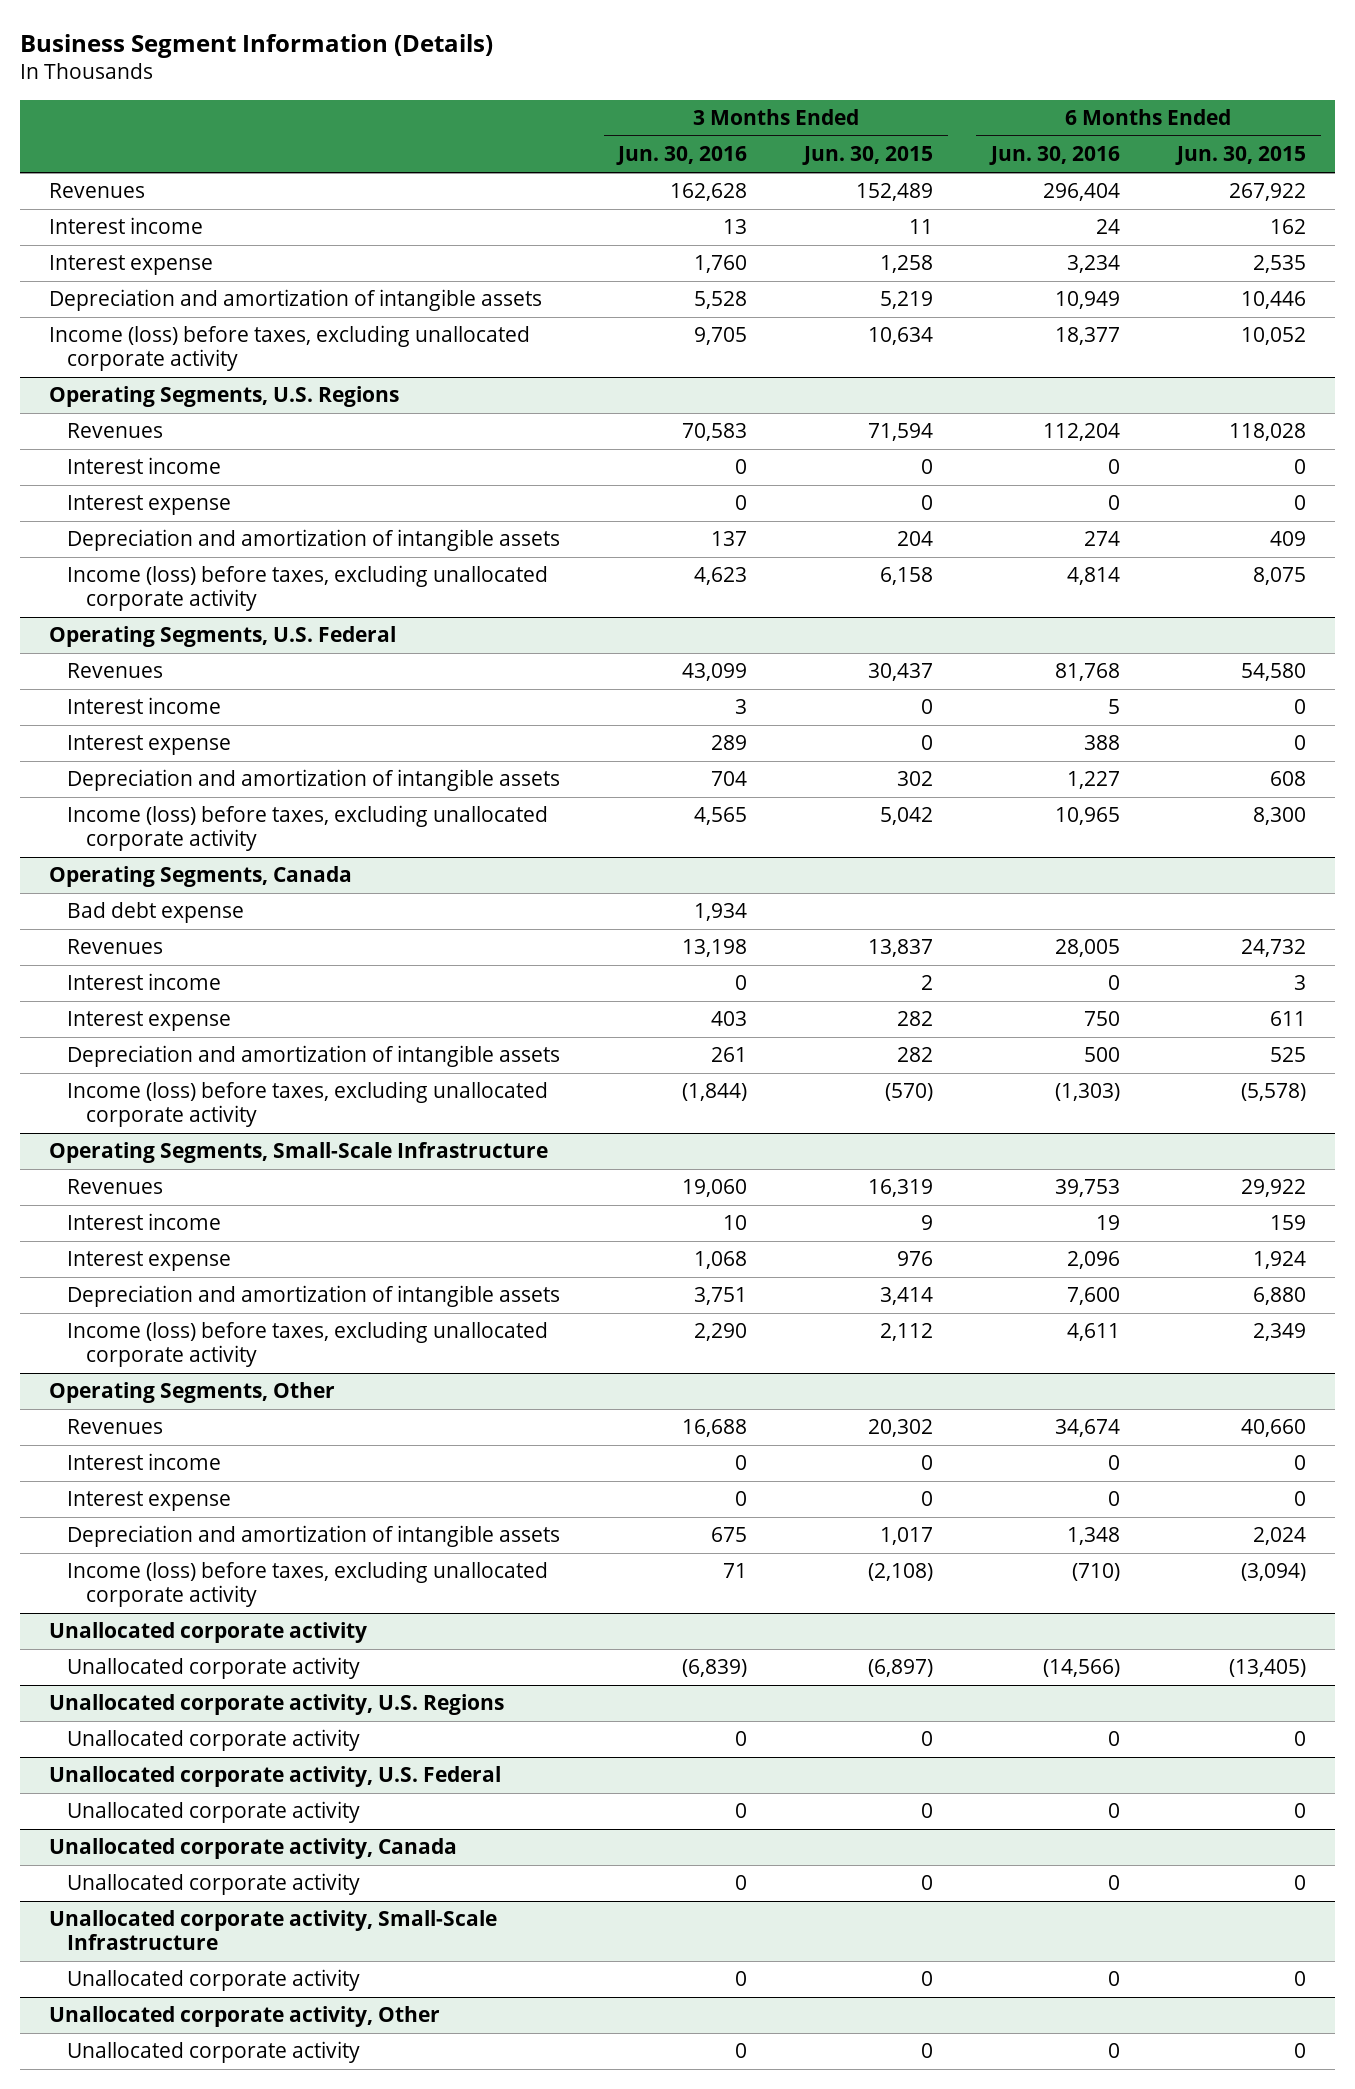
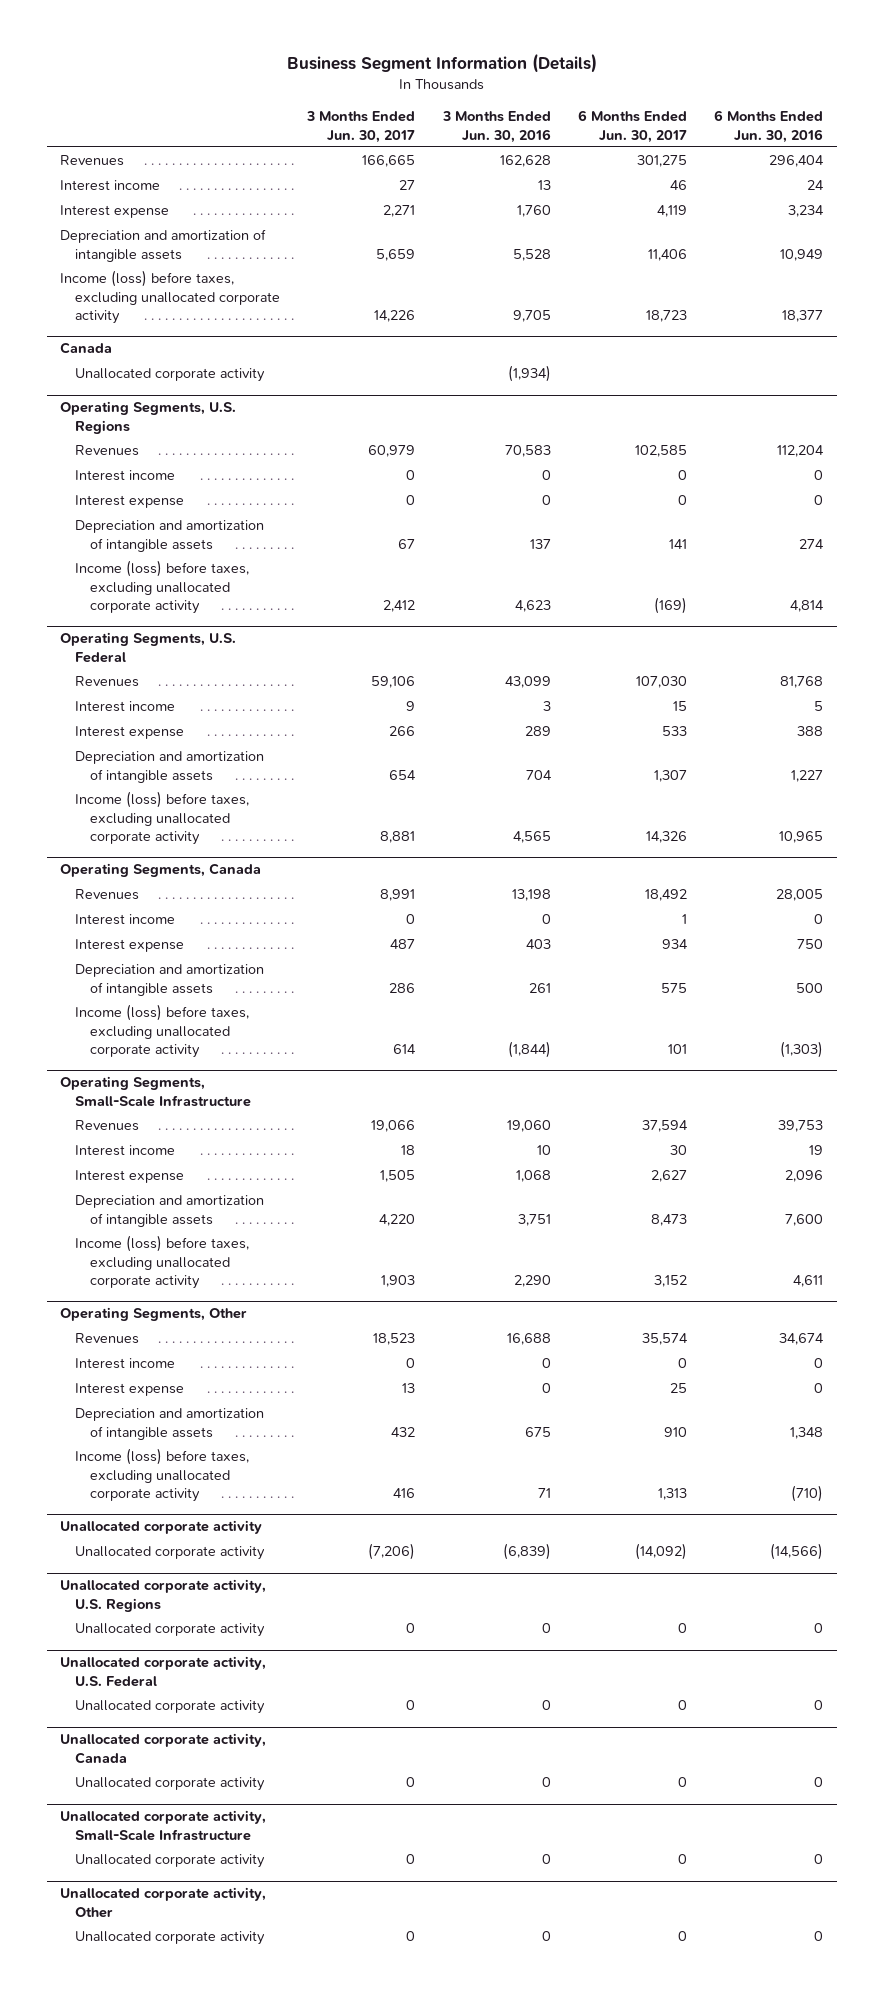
[802,146,934,166] Jun. 30, 2015 -> none
[1175,146,1307,166] Jun. 30, 2015 -> none
none -> [306,111,416,143] 3 Months Ended Jun. 30, 2017
none -> [577,110,687,143] 6 Months Ended Jun. 30, 2017
none -> [60,342,113,355] Canada
none -> [74,368,265,383] Unallocated corporate activity
[67,902,245,924] Bad debt expense -> none

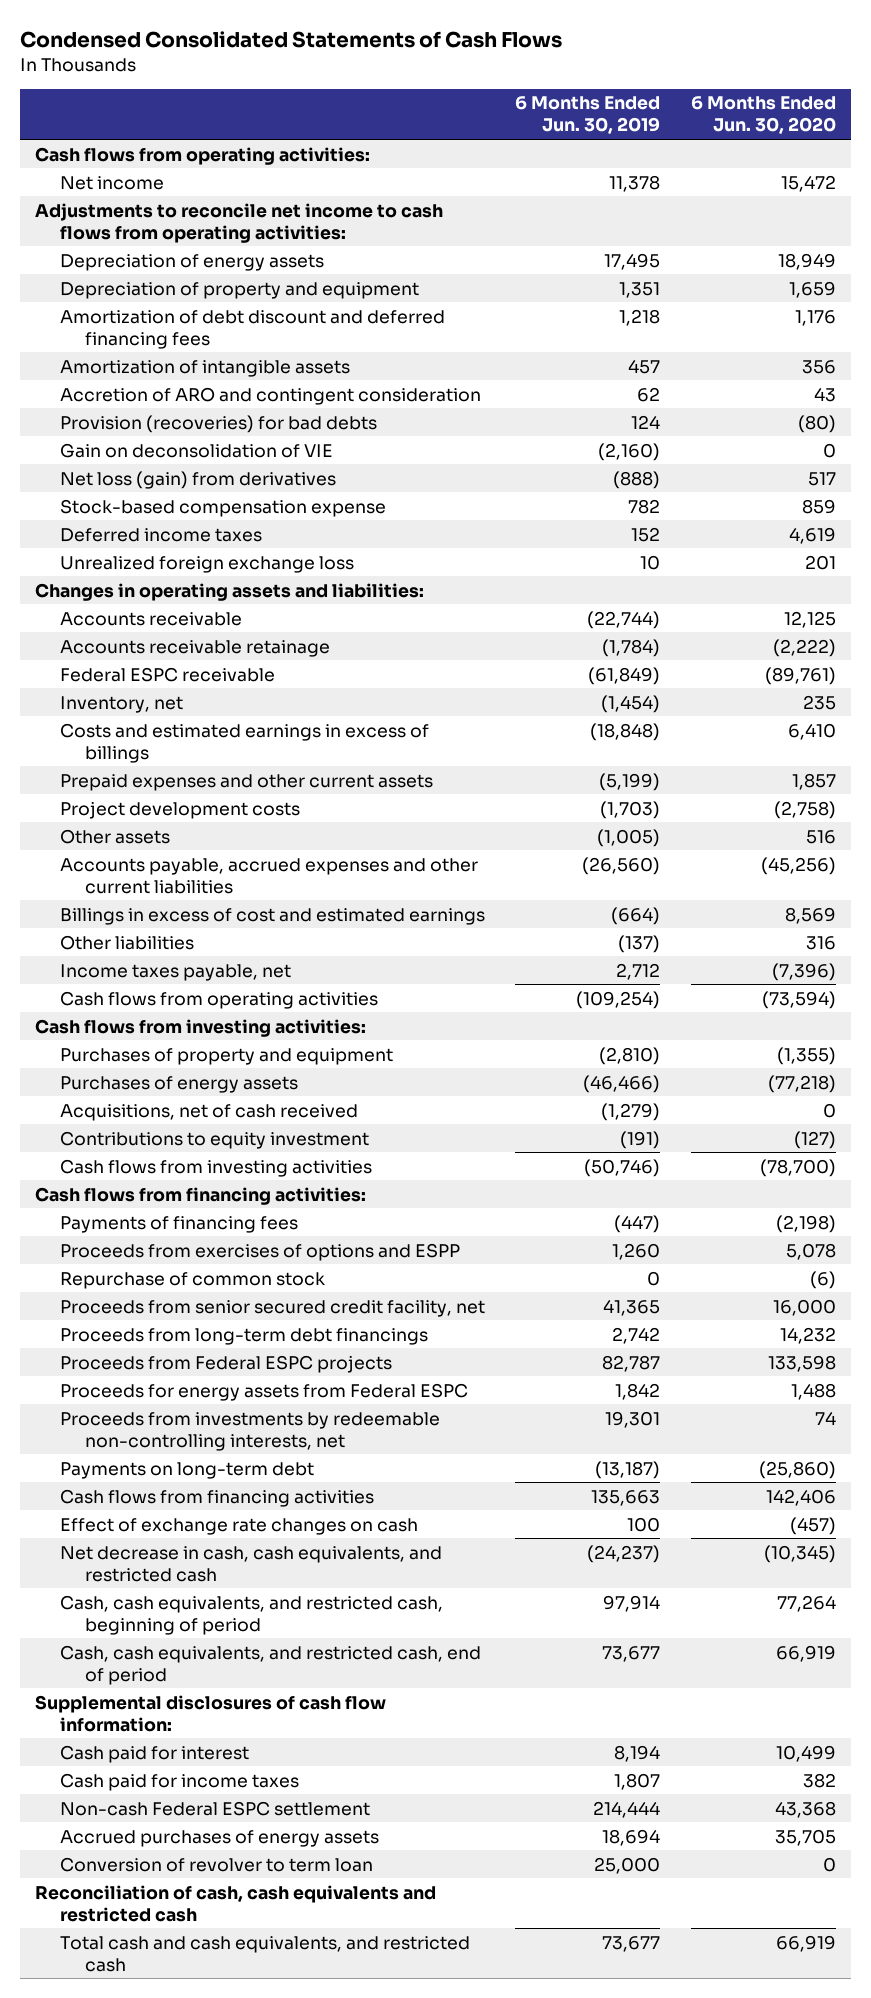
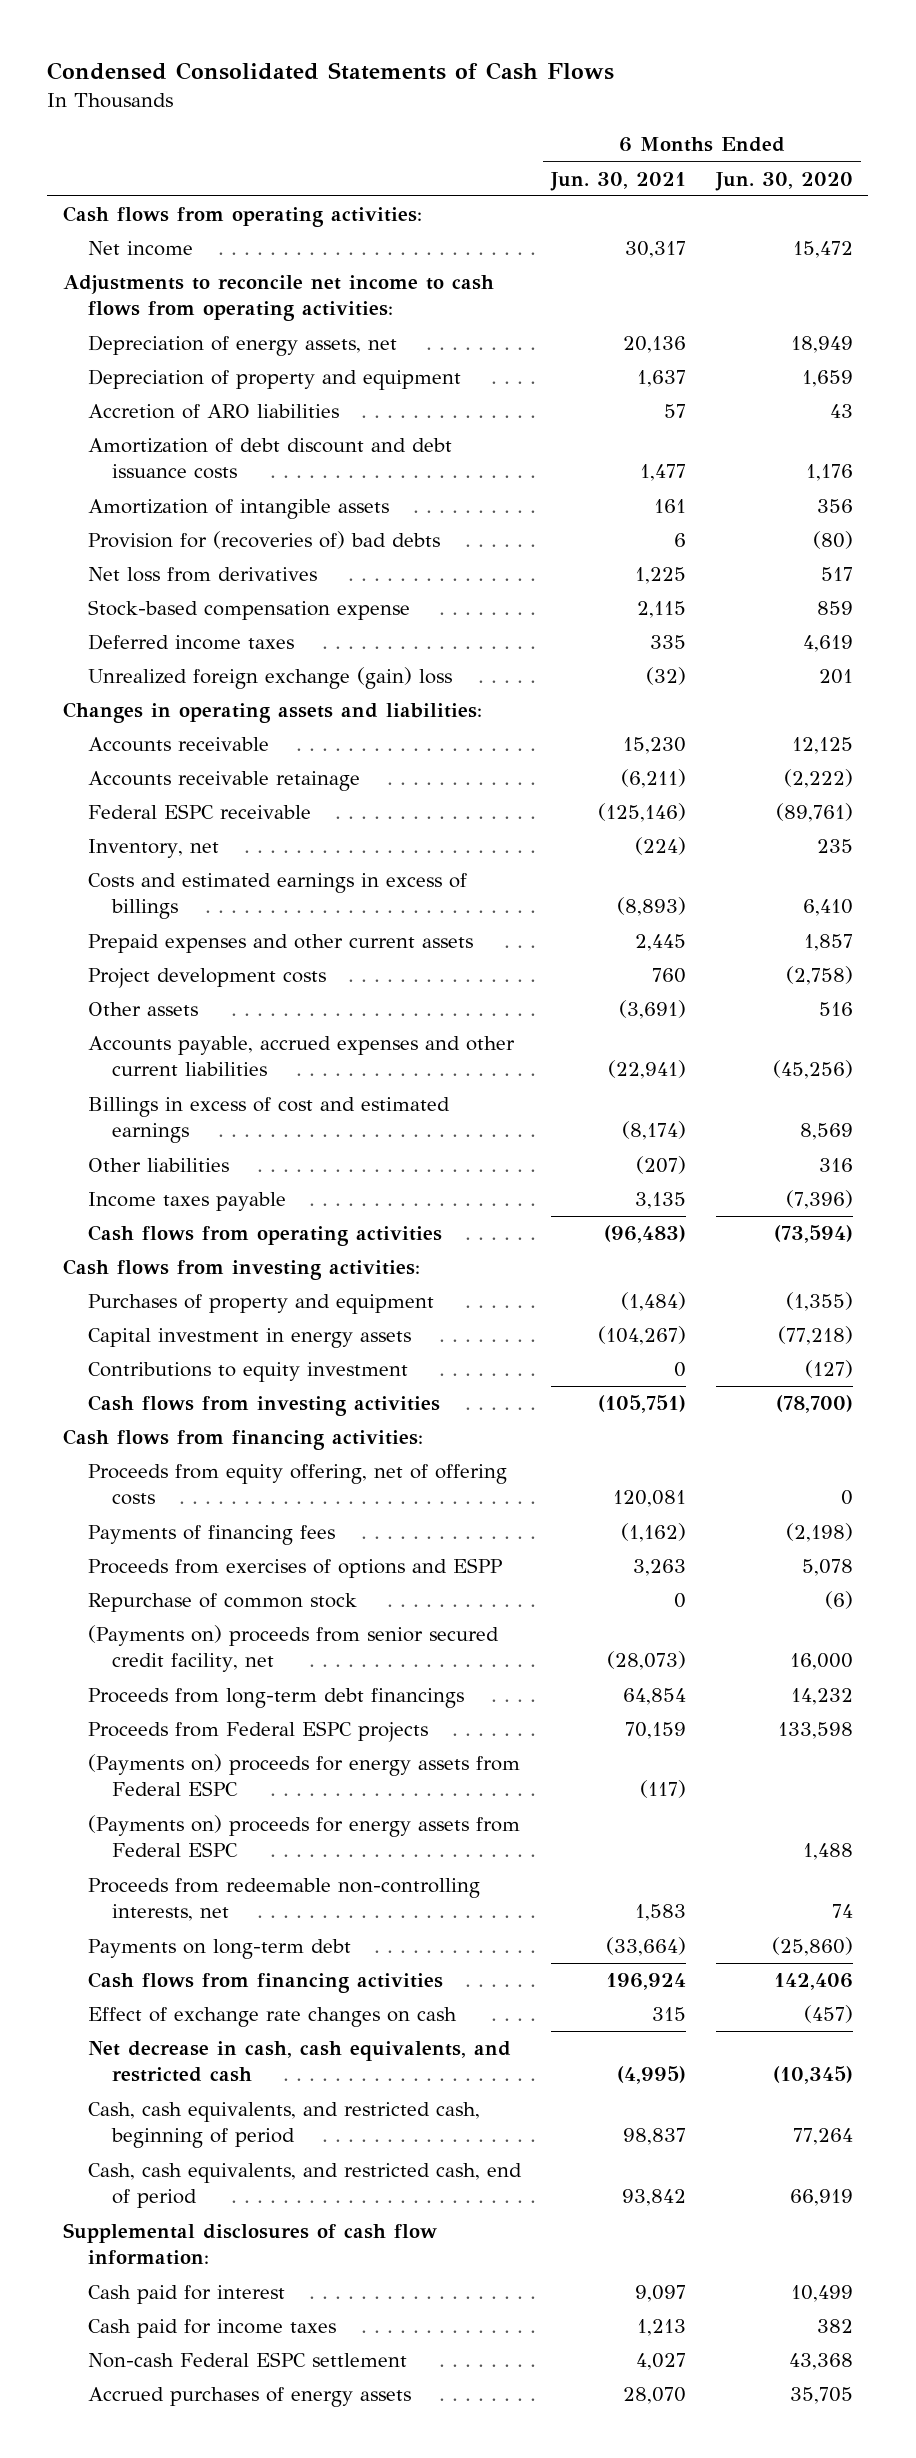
[515,96,661,135] 6 Months Ended Jun. 30, 2019 -> none
none -> [549,171,686,191] Jun. 30, 2021
[59,253,324,271] Depreciation of energy assets -> [87,335,397,357] Depreciation of energy assets, net
none -> [87,404,339,420] Accretion of ARO liabilities
[59,309,445,349] Amortization of debt discount and deferred financing fees -> [87,438,452,480] Amortization of debt discount and debt issuance costs
[59,386,481,405] Accretion of ARO and contingent consideration -> none
[59,442,333,458] Gain on deconsolidation of VIE -> none
[59,414,377,433] Provision (recoveries) for bad debts -> [87,531,440,550] Provision for (recoveries of) bad debts
[59,470,336,489] Net loss (gain) from derivatives -> [87,567,317,583] Net loss from derivatives
[59,555,354,573] Unrealized foreign exchange loss -> [87,667,452,690] Unrealized foreign exchange (gain) loss
[59,963,291,981] Income taxes payable, net -> [87,1192,286,1212] Income taxes payable
[59,1103,358,1121] Acquisitions, net of cash received -> none
[59,1075,298,1093] Purchases of energy assets -> [87,1328,411,1349] Capital investment in energy assets
none -> [87,1464,507,1506] Proceeds from equity offering, net of offering costs
[59,1299,485,1317] Proceeds from senior secured credit facility, net -> [87,1625,499,1673] (Payments on) proceeds from senior secured credit facility, net
none -> [87,1754,520,1797] (Payments on) proceeds for energy assets from Federal ESPC
[59,1382,468,1401] Proceeds for energy assets from Federal ESPC -> [87,1815,520,1858] (Payments on) proceeds for energy assets from Federal ESPC
[59,1411,440,1451] Proceeds from investments by redeemable non-controlling interests, net -> [87,1878,480,1922] Proceeds from redeemable non-controlling interests, net
[59,1856,373,1872] Conversion of revolver to term loan -> none
[35,1884,437,1922] Reconciliation of cash, cash equivalents and restricted cash -> none
[59,1935,470,1972] Total cash and cash equivalents, and restricted cash -> none

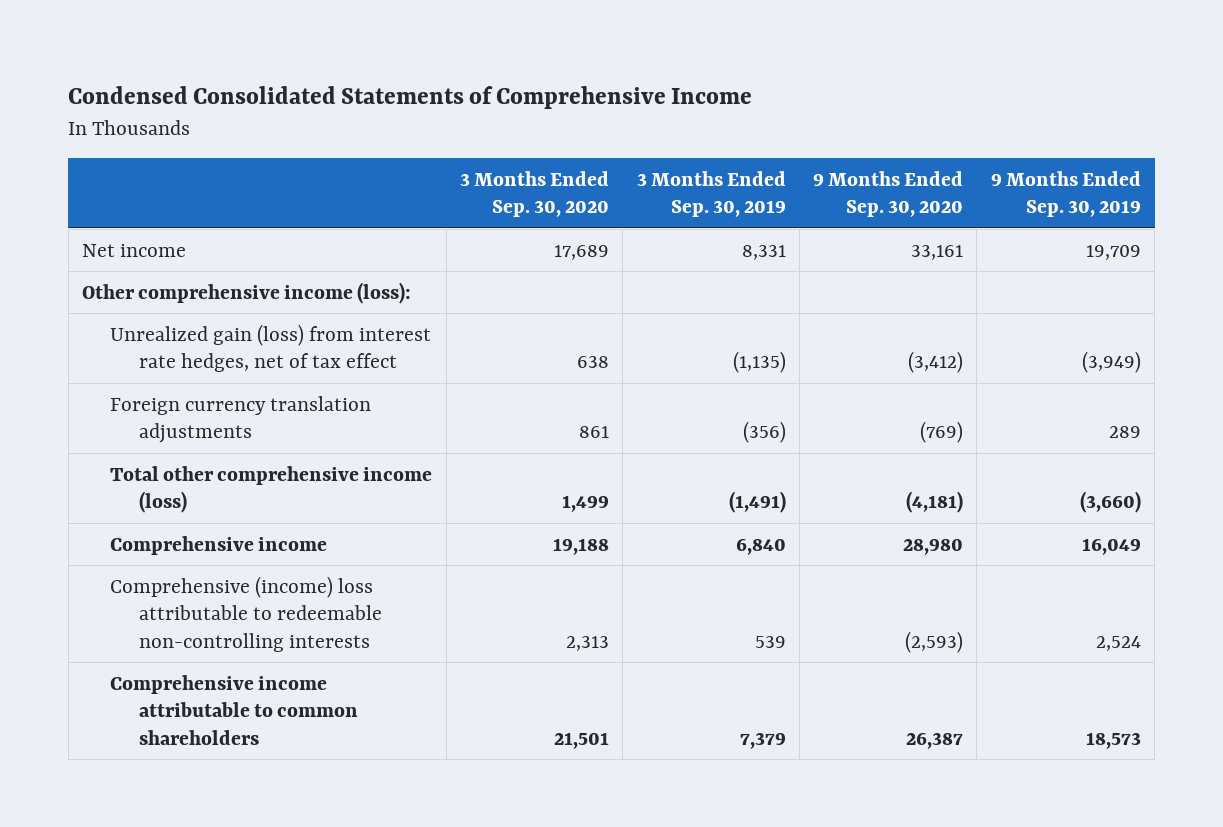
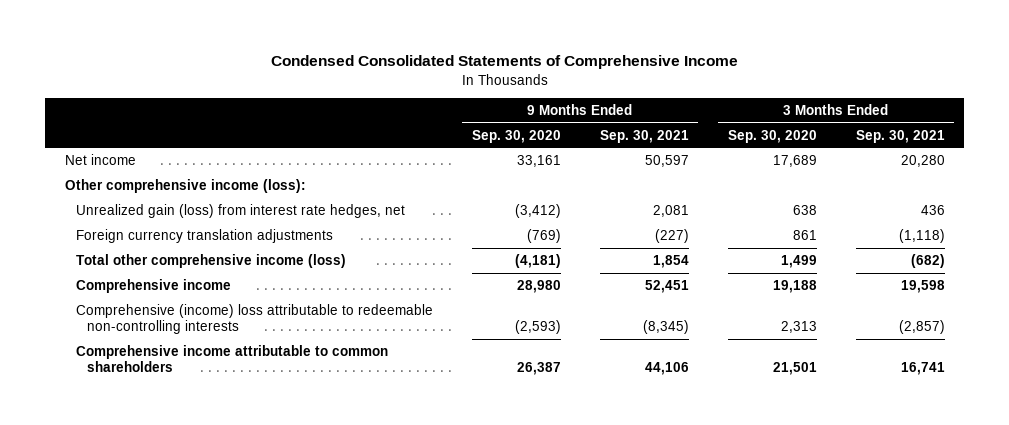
[636,170,786,218] 3 Months Ended Sep. 30, 2019 -> none
[990,170,1141,218] 9 Months Ended Sep. 30, 2019 -> none
none -> [599,129,689,143] Sep. 30, 2021
none -> [855,129,945,143] Sep. 30, 2021
[110,323,432,373] Unrealized gain (loss) from interest rate hedges, net of tax effect -> [75,203,405,218] Unrealized gain (loss) from interest rate hedges, net

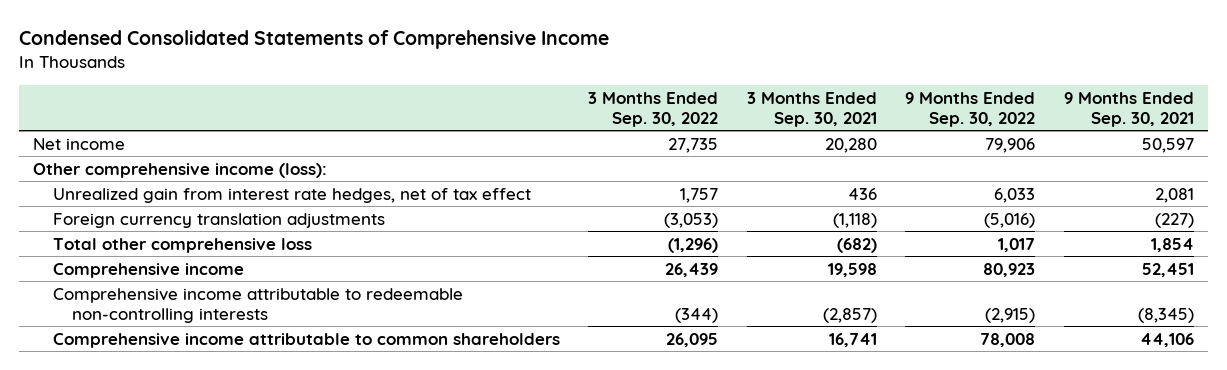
[471,129,561,143] Sep. 30, 2020 -> none
[727,129,817,143] Sep. 30, 2020 -> none
none -> [588,91,719,127] 3 Months Ended Sep. 30, 2022
none -> [905,91,1036,127] 9 Months Ended Sep. 30, 2022
[75,203,405,218] Unrealized gain (loss) from interest rate hedges, net -> [52,187,531,203] Unrealized gain from interest rate hedges, net of tax effect
[75,253,346,268] Total other comprehensive income (loss) -> [52,237,312,253] Total other comprehensive loss
[75,303,433,335] Comprehensive (income) loss attributable to redeemable non-controlling interests -> [52,287,463,323] Comprehensive income attributable to redeemable non-controlling interests

